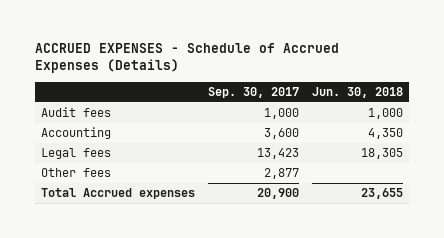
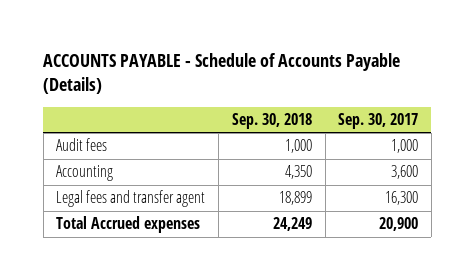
[35,42,340,74] ACCRUED EXPENSES - Schedule of Accrued Expenses (Details) -> [43,53,401,95] ACCOUNTS PAYABLE - Schedule of Accounts Payable (Details)
[311,86,403,98] Jun. 30, 2018 -> none
none -> [231,113,312,130] Sep. 30, 2018
[41,168,112,178] Other fees -> none
[41,148,112,160] Legal fees -> [56,190,206,208] Legal fees and transfer agent
[256,148,299,160] 13,423 -> [385,191,419,206] 16,300

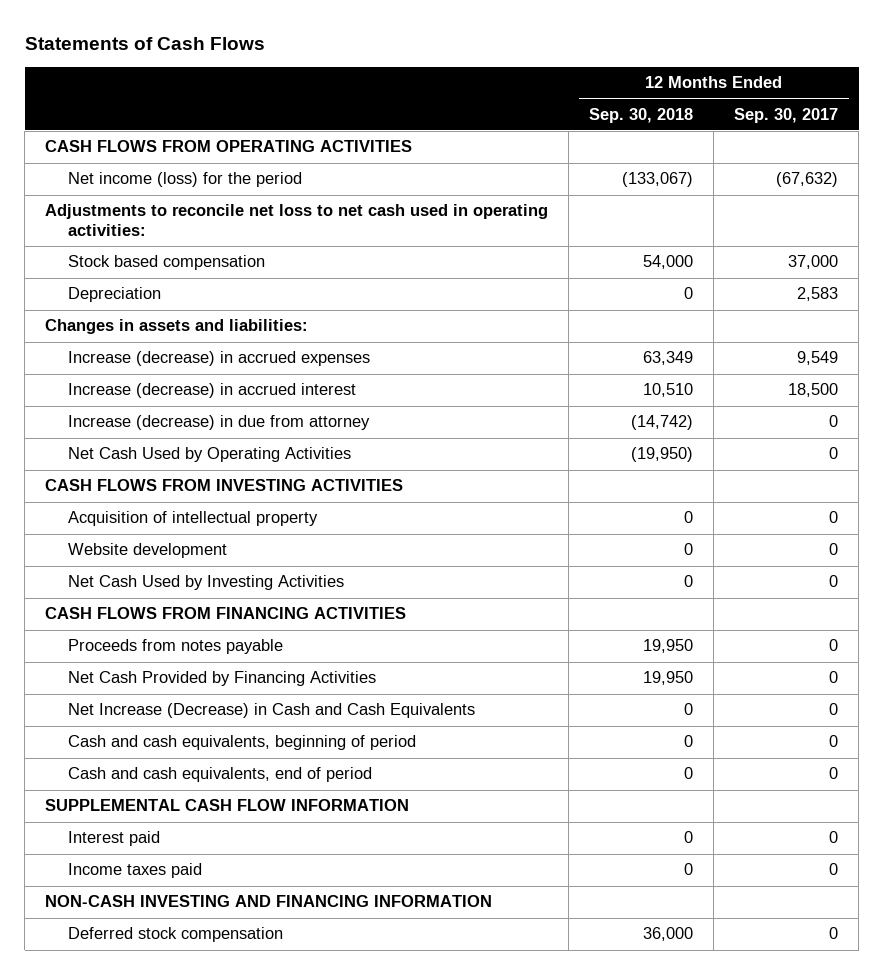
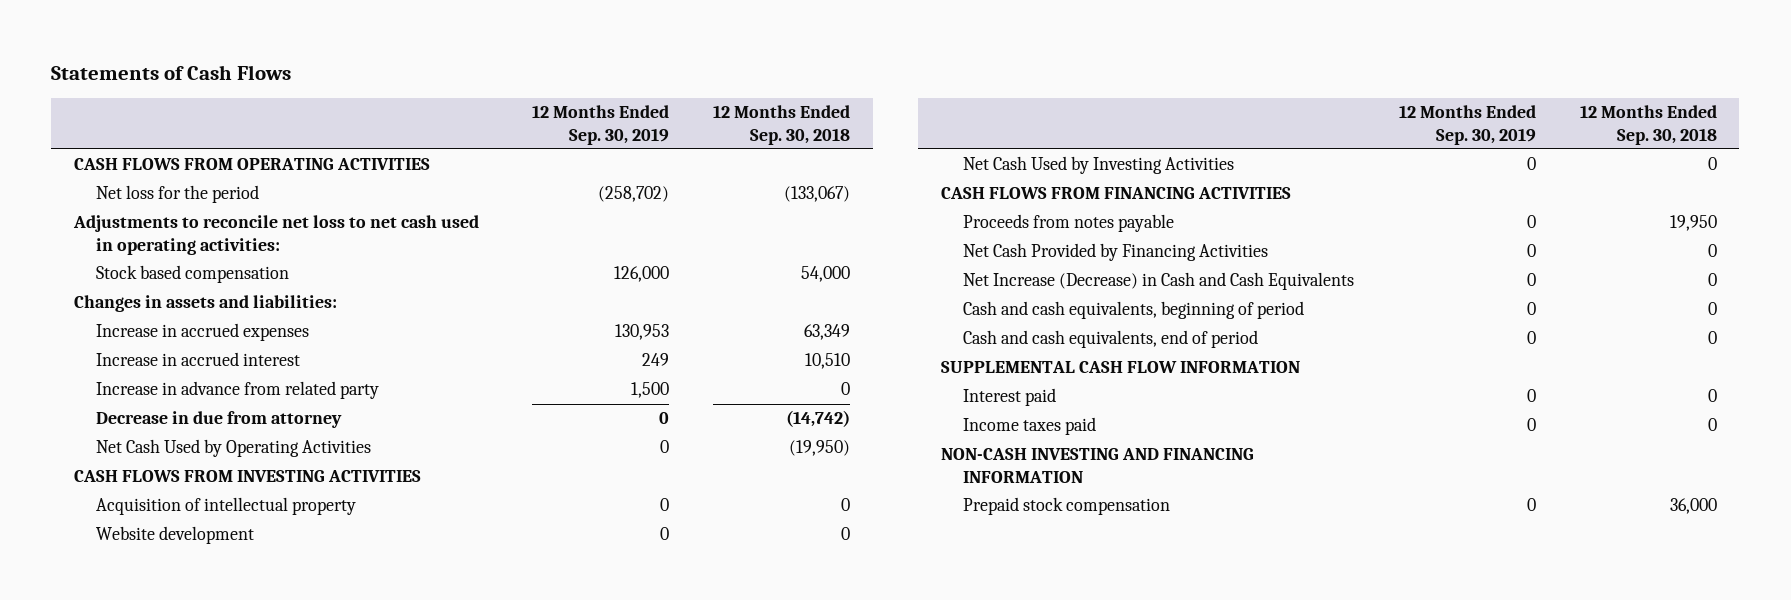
[734,107,839,123] Sep. 30, 2017 -> none
none -> [531,105,669,145] 12 Months Ended Sep. 30, 2019
[67,172,302,188] Net income (loss) for the period -> [96,185,260,204] Net loss for the period
[67,287,161,303] Depreciation -> none
[67,351,370,367] Increase (decrease) in accrued expenses -> [96,323,310,342] Increase in accrued expenses
[67,383,356,399] Increase (decrease) in accrued interest -> [96,352,301,367] Increase in accrued interest
none -> [96,381,380,400] Increase in advance from related party
[67,415,370,431] Increase (decrease) in due from attorney -> [96,411,343,429] Decrease in due from attorney
[643,671,694,686] 19,950 -> [1708,244,1718,258] 0
[67,927,283,943] Deferred stock compensation -> [963,497,1171,516] Prepaid stock compensation

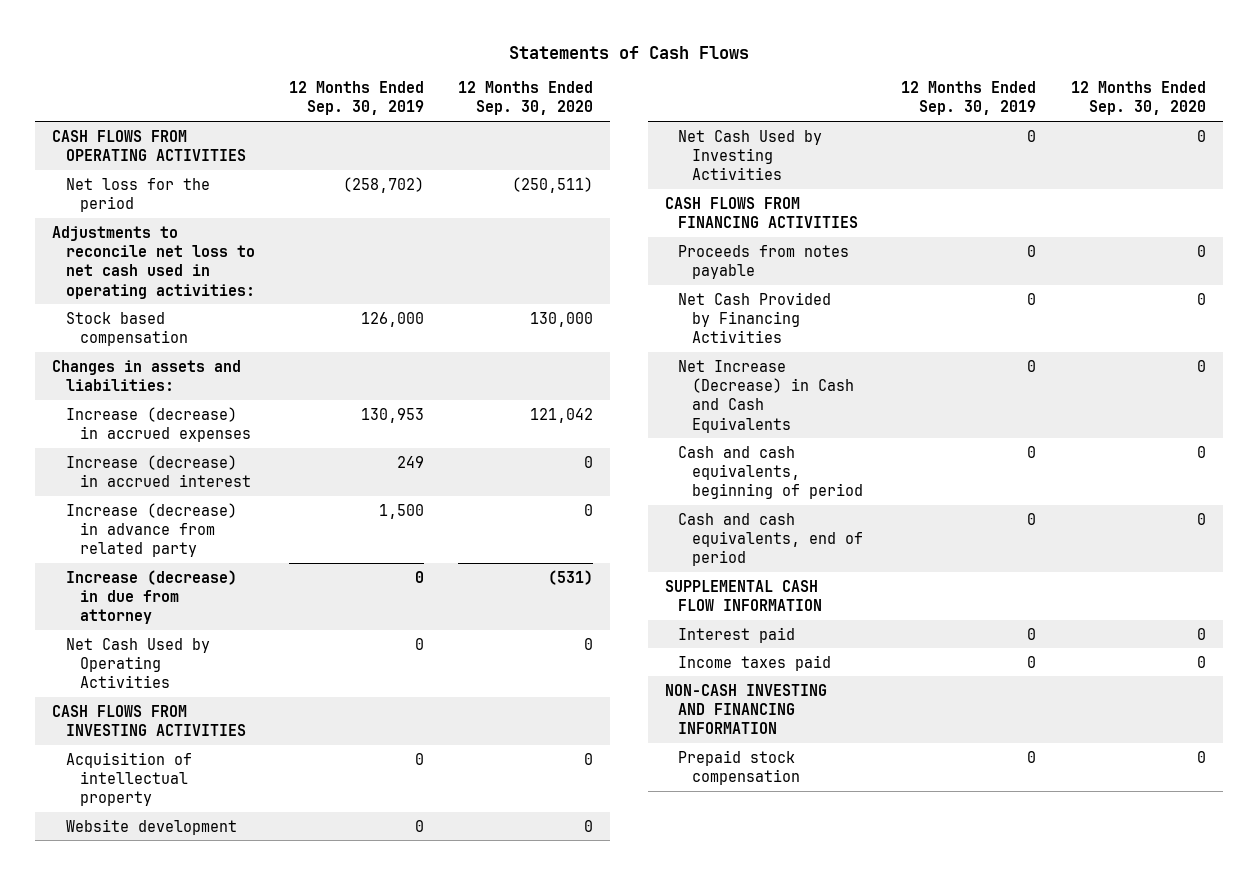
[713,105,851,145] 12 Months Ended Sep. 30, 2018 -> none
none -> [458,81,594,116] 12 Months Ended Sep. 30, 2020
[96,323,310,342] Increase in accrued expenses -> [66,406,251,442] Increase (decrease) in accrued expenses
[96,352,301,367] Increase in accrued interest -> [66,454,251,487] Increase (decrease) in accrued interest
[96,381,380,400] Increase in advance from related party -> [66,502,238,558] Increase (decrease) in advance from related party
[96,411,343,429] Decrease in due from attorney -> [66,569,238,625] Increase (decrease) in due from attorney

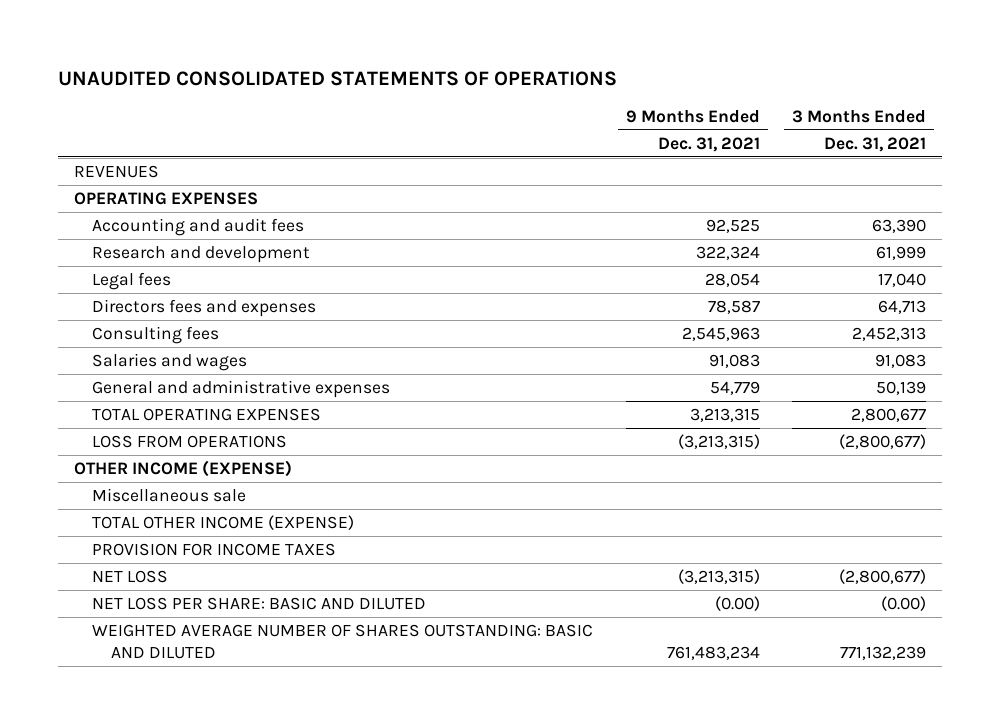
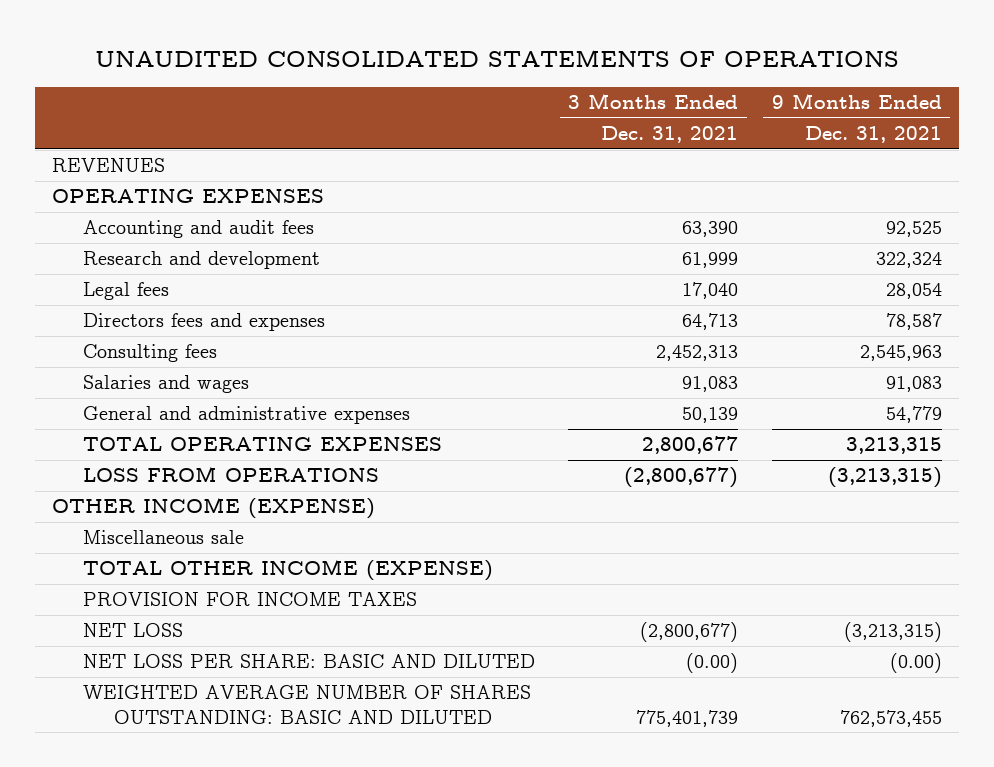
[666,646,760,661] 761,483,234 -> [839,709,942,727] 762,573,455
[839,646,926,661] 771,132,239 -> [636,709,739,727] 775,401,739

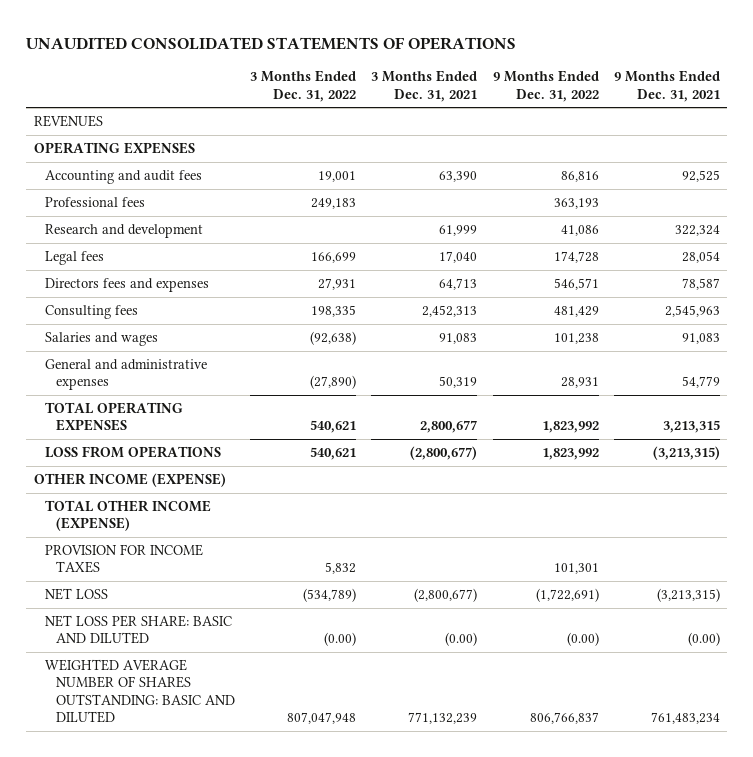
none -> [250,70,357,102] 3 Months Ended Dec. 31, 2022
none -> [492,70,599,102] 9 Months Ended Dec. 31, 2022
none -> [44,197,145,208] Professional fees
[682,407,739,424] 50,139 -> [439,376,478,389] 50,319
[82,530,244,545] Miscellaneous sale -> none
[636,709,739,727] 775,401,739 -> [408,711,478,724] 771,132,239
[839,709,942,727] 762,573,455 -> [650,711,720,724] 761,483,234

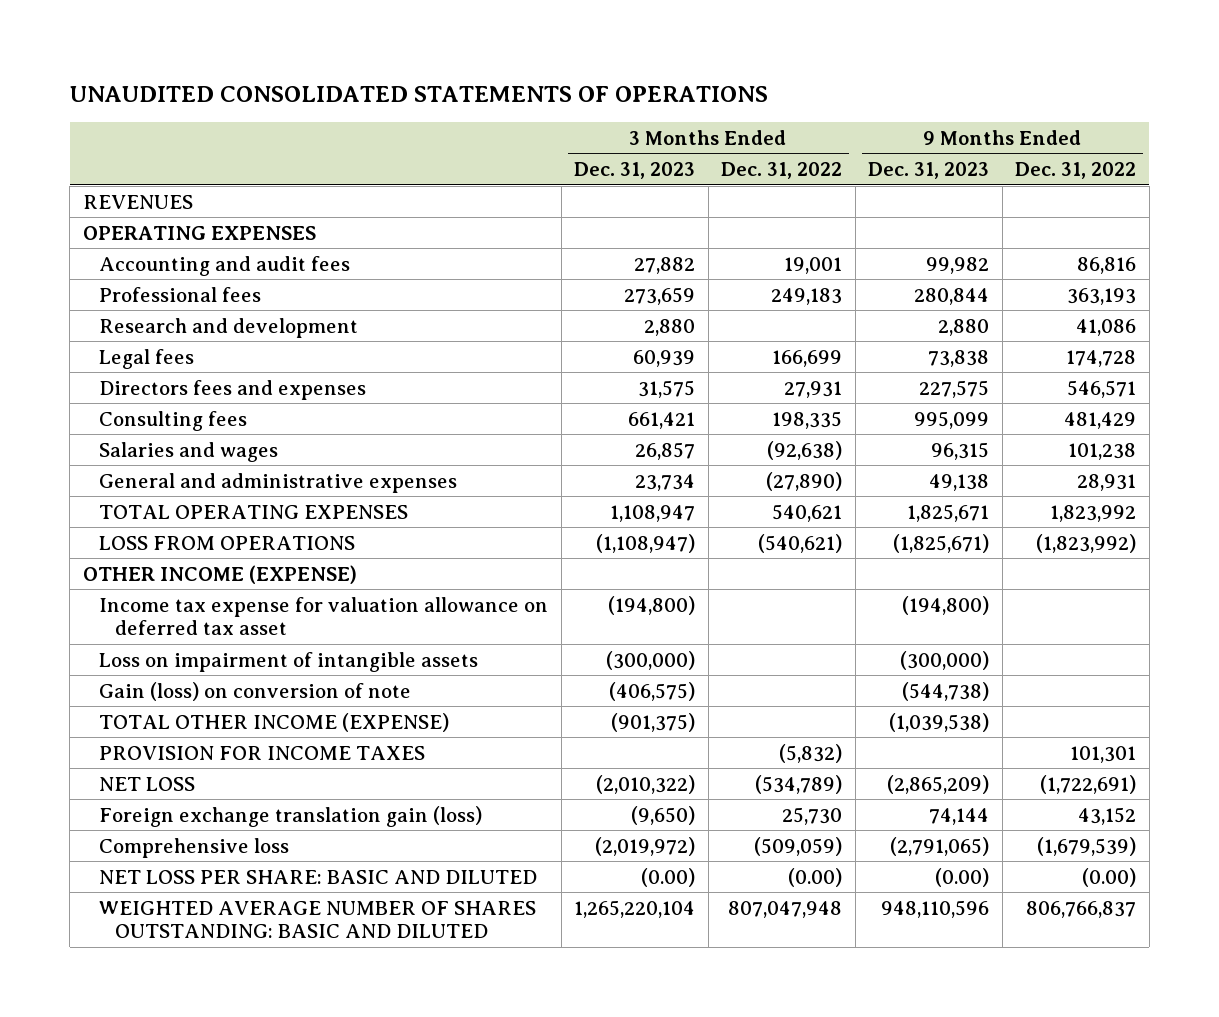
[371,70,478,102] 3 Months Ended Dec. 31, 2021 -> none
[613,70,720,102] 9 Months Ended Dec. 31, 2021 -> none
none -> [574,162,696,180] Dec. 31, 2023
none -> [868,162,990,180] Dec. 31, 2023
[310,447,357,461] 540,621 -> [758,533,843,553] (540,621)
[541,448,599,461] 1,823,992 -> [1036,533,1137,553] (1,823,992)
none -> [98,596,548,636] Income tax expense for valuation allowance on deferred tax asset
none -> [98,651,478,672] Loss on impairment of intangible assets
none -> [98,681,411,701] Gain (loss) on conversion of note
[325,562,357,575] 5,832 -> [779,743,843,763] (5,832)
none -> [98,805,482,827] Foreign exchange translation gain (loss)
none -> [98,837,289,858] Comprehensive loss

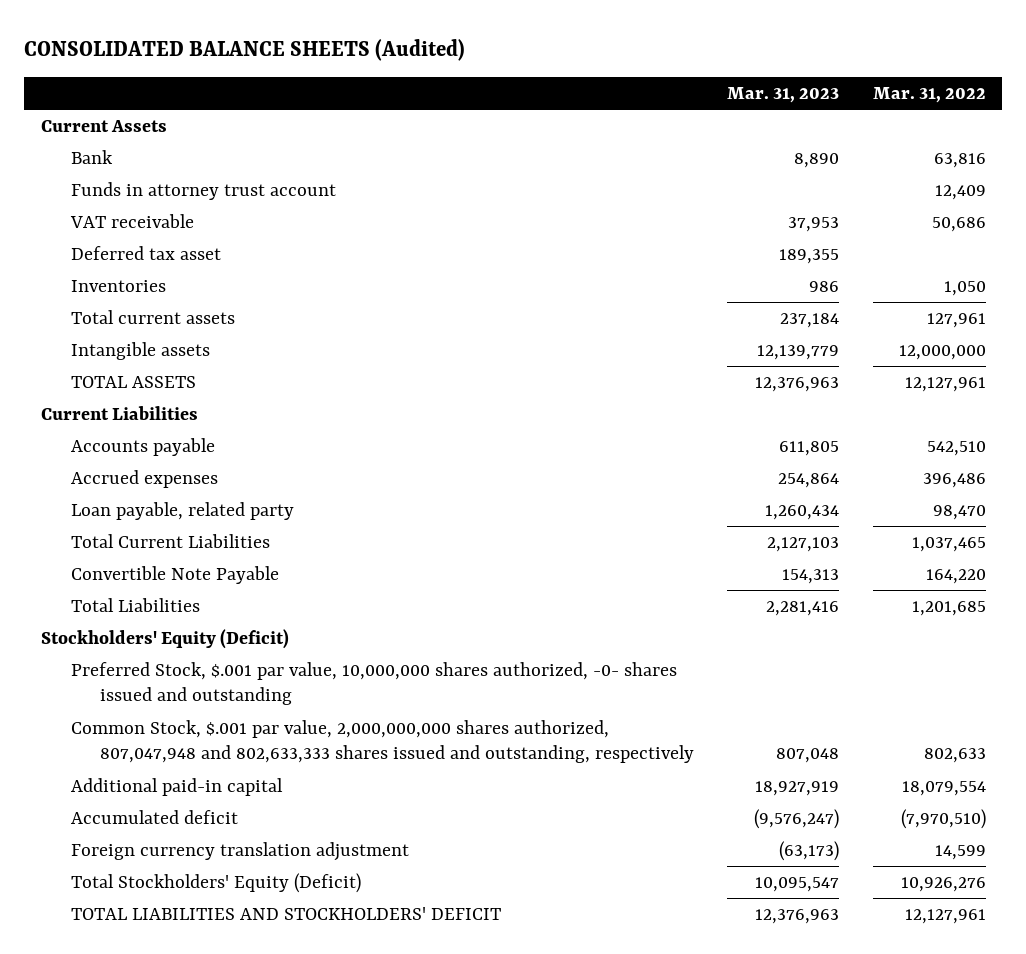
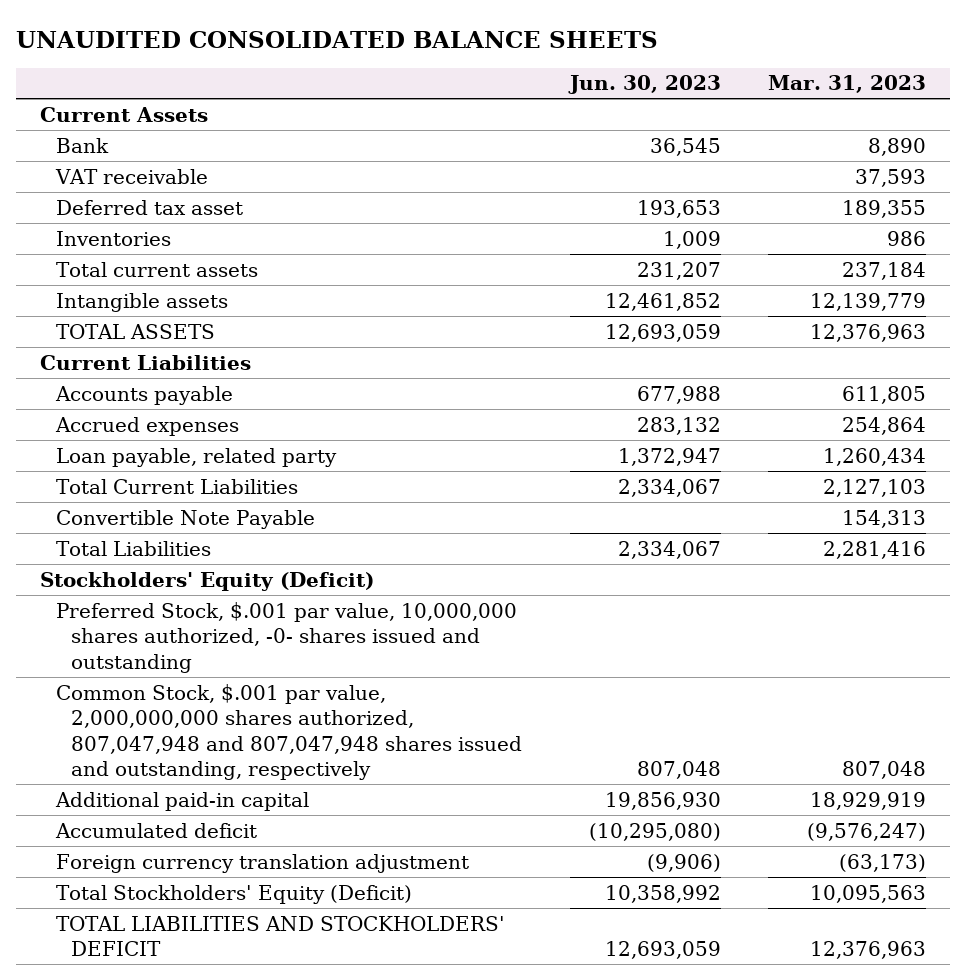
[24,39,466,62] CONSOLIDATED BALANCE SHEETS (Audited) -> [16,30,659,48] UNAUDITED CONSOLIDATED BALANCE SHEETS
[872,86,986,103] Mar. 31, 2022 -> none
none -> [567,75,721,95] Jun. 30, 2023
[70,182,336,201] Funds in attorney trust account -> none
[788,217,840,233] 37,953 -> [855,168,927,187] 37,593
[70,720,695,764] Common Stock, $.001 par value, 2,000,000,000 shares authorized, 807,047,948 and 802,633,333 shares issued and outstanding, respectively -> [55,683,523,781] Common Stock, $.001 par value, 2,000,000,000 shares authorized, 807,047,948 and 807,047,948 shares issued and outstanding, respectively
[755,781,840,797] 18,927,919 -> [810,791,927,810] 18,929,919
[755,877,840,893] 10,095,547 -> [810,884,927,903] 10,095,563

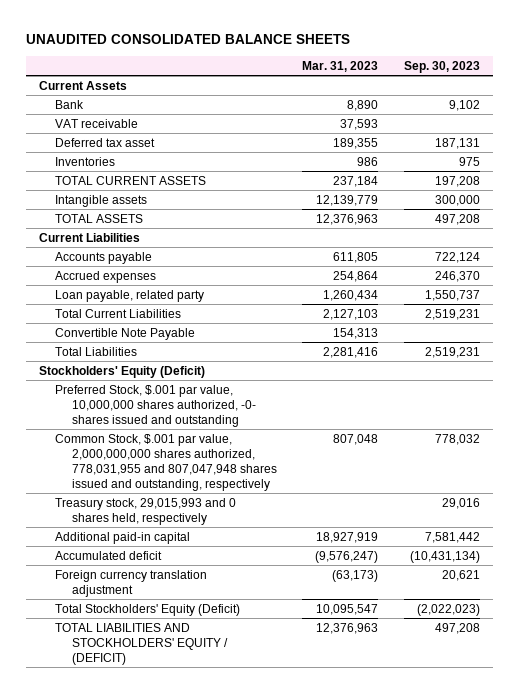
[567,75,721,95] Jun. 30, 2023 -> none
none -> [403,60,480,73] Sep. 30, 2023
[55,261,258,277] Total current assets -> [55,175,207,185] TOTAL CURRENT ASSETS
[55,683,523,781] Common Stock, $.001 par value, 2,000,000,000 shares authorized, 807,047,948 and 807,047,948 shares issued and outstanding, respectively -> [55,433,277,491] Common Stock, $.001 par value, 2,000,000,000 shares authorized, 778,031,955 and 807,047,948 shares issued and outstanding, respectively
none -> [55,497,237,525] Treasury stock, 29,015,993 and 0 shares held, respectively
[810,791,927,810] 18,929,919 -> [316,531,379,543] 18,927,919
[810,884,927,903] 10,095,563 -> [316,603,379,615] 10,095,547
[55,915,505,957] TOTAL LIABILITIES AND STOCKHOLDERS' DEFICIT -> [55,622,228,665] TOTAL LIABILITIES AND STOCKHOLDERS' EQUITY / (DEFICIT)

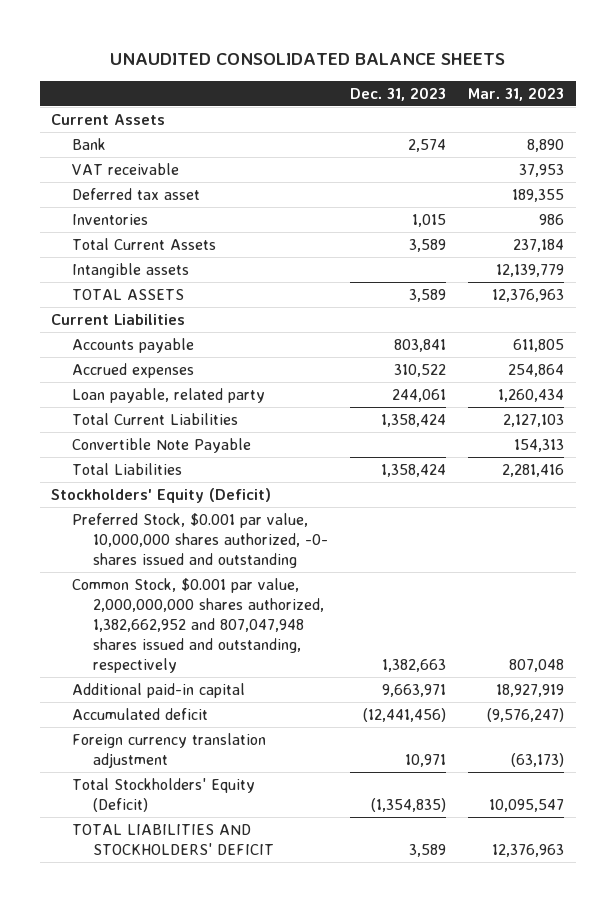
[403,60,480,73] Sep. 30, 2023 -> none
none -> [350,86,447,101] Dec. 31, 2023
[340,118,379,130] 37,593 -> [519,163,565,177] 37,953
[55,175,207,185] TOTAL CURRENT ASSETS -> [72,237,217,250] Total Current Assets
[55,497,237,525] Treasury stock, 29,015,993 and 0 shares held, respectively -> none
[55,384,256,427] Preferred Stock, $.001 par value, 10,000,000 shares authorized, -0- shares issued and outstanding -> [72,512,329,568] Preferred Stock, $0.001 par value, 10,000,000 shares authorized, -0- shares issued and outstanding
[55,433,277,491] Common Stock, $.001 par value, 2,000,000,000 shares authorized, 778,031,955 and 807,047,948 shares issued and outstanding, respectively -> [72,577,325,673] Common Stock, $0.001 par value, 2,000,000,000 shares authorized, 1,382,662,952 and 807,047,948 shares issued and outstanding, respectively
[55,622,228,665] TOTAL LIABILITIES AND STOCKHOLDERS' EQUITY / (DEFICIT) -> [72,823,275,855] TOTAL LIABILITIES AND STOCKHOLDERS' DEFICIT

